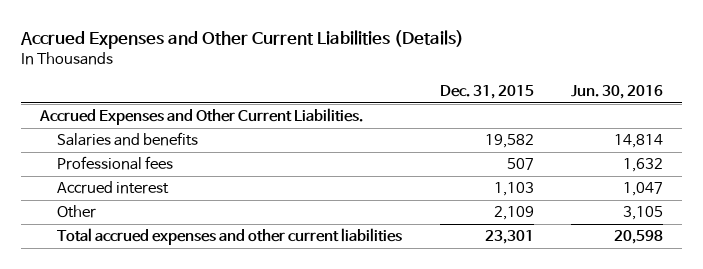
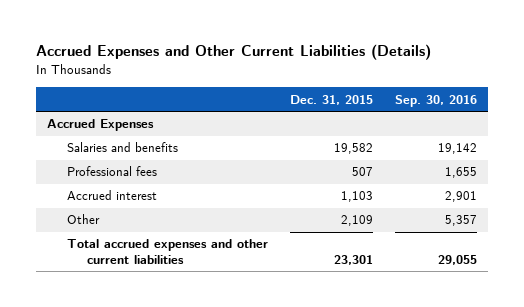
[571,85,664,100] Jun. 30, 2016 -> none
none -> [395,94,478,107] Sep. 30, 2016
[39,108,364,126] Accrued Expenses and Other Current Liabilities. -> [46,119,154,132] Accrued Expenses

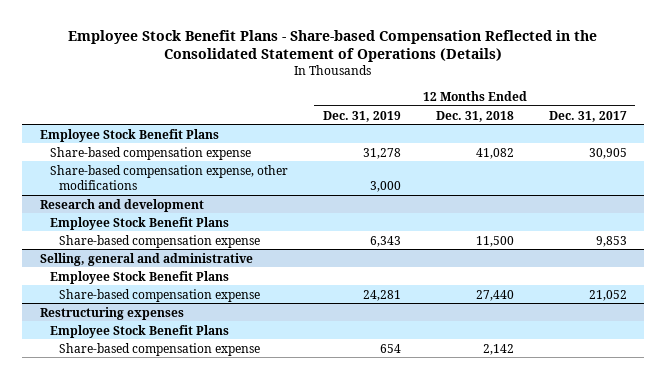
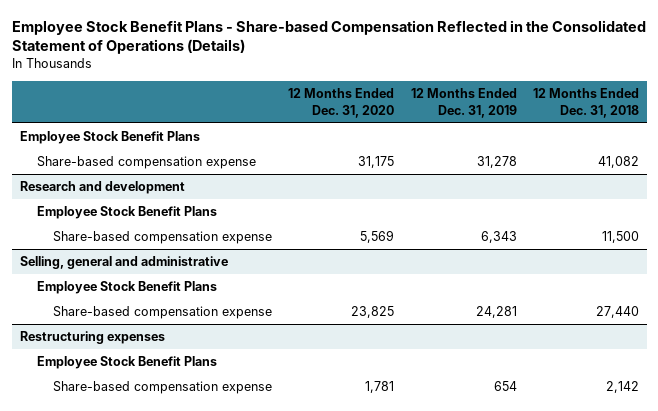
[548,110,627,122] Dec. 31, 2017 -> none
none -> [288,88,395,118] 12 Months Ended Dec. 31, 2020
[49,164,288,190] Share-based compensation expense, other modifications -> none

